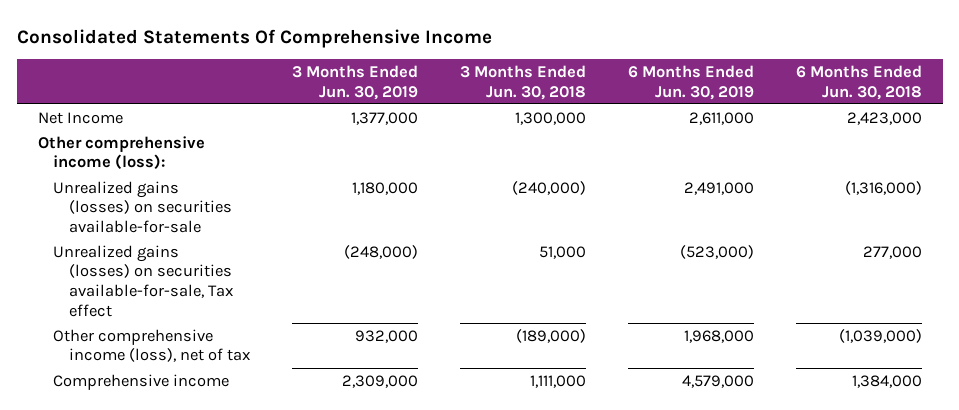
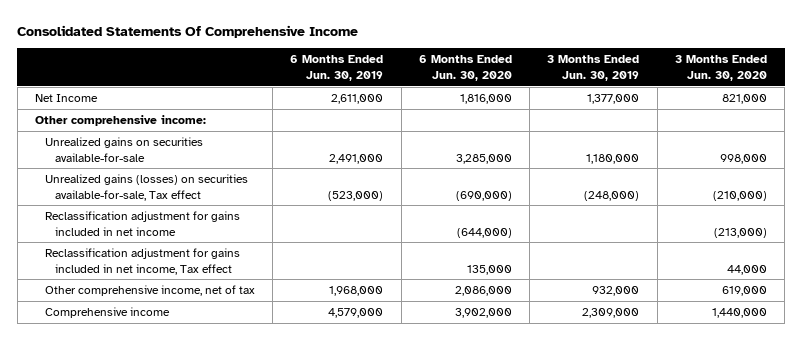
[459,64,586,100] 3 Months Ended Jun. 30, 2018 -> none
[795,64,922,100] 6 Months Ended Jun. 30, 2018 -> none
none -> [418,55,512,81] 6 Months Ended Jun. 30, 2020
none -> [674,55,767,81] 3 Months Ended Jun. 30, 2020
[37,135,205,170] Other comprehensive income (loss): -> [35,115,207,127] Other comprehensive income:
[53,180,232,234] Unrealized gains (losses) on securities available-for-sale -> [45,137,204,162] Unrealized gains on securities available-for-sale
none -> [45,211,241,236] Reclassification adjustment for gains included in net income
none -> [45,248,241,275] Reclassification adjustment for gains included in net income, Tax effect
[53,328,250,363] Other comprehensive income (loss), net of tax -> [45,285,256,297] Other comprehensive income, net of tax

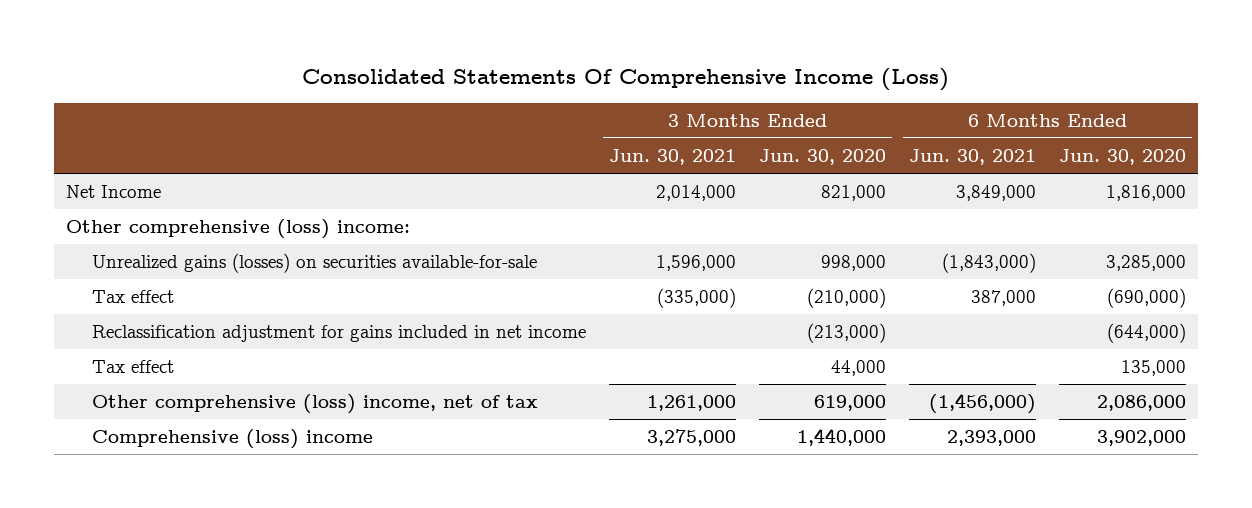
[17,25,359,39] Consolidated Statements Of Comprehensive Income -> [301,67,949,91] Consolidated Statements Of Comprehensive Income (Loss)
[290,55,384,81] 6 Months Ended Jun. 30, 2019 -> none
[547,55,640,81] 3 Months Ended Jun. 30, 2019 -> none
none -> [609,149,737,166] Jun. 30, 2021
none -> [909,149,1037,166] Jun. 30, 2021
[35,115,207,127] Other comprehensive income: -> [65,219,410,240] Other comprehensive (loss) income:
[45,137,204,162] Unrealized gains on securities available-for-sale -> [92,253,538,274] Unrealized gains (losses) on securities available-for-sale
[45,174,249,201] Unrealized gains (losses) on securities available-for-sale, Tax effect -> [92,290,175,304] Tax effect
[45,248,241,275] Reclassification adjustment for gains included in net income, Tax effect -> [92,360,175,374] Tax effect
[45,285,256,297] Other comprehensive income, net of tax -> [92,394,539,415] Other comprehensive (loss) income, net of tax
[45,307,171,319] Comprehensive income -> [92,429,374,450] Comprehensive (loss) income

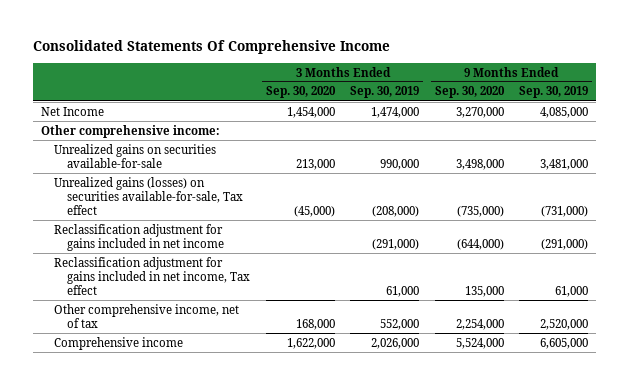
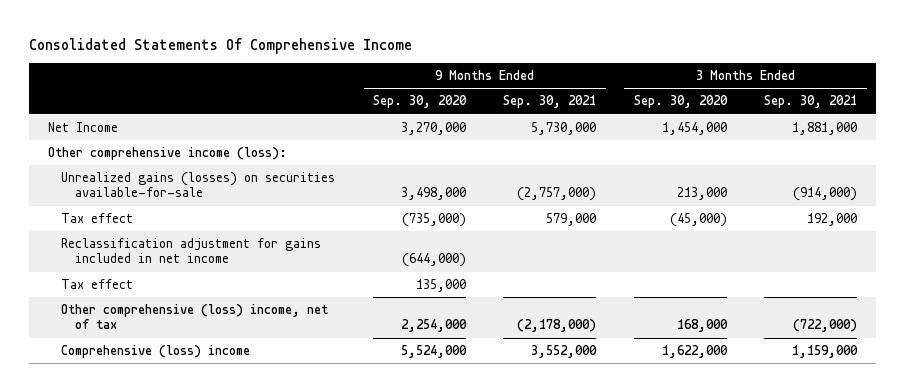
[350,86,420,99] Sep. 30, 2019 -> none
[518,86,588,99] Sep. 30, 2019 -> none
none -> [503,95,597,109] Sep. 30, 2021
none -> [764,95,858,109] Sep. 30, 2021
[40,124,220,138] Other comprehensive income: -> [47,147,287,161] Other comprehensive income (loss):
[54,143,217,168] Unrealized gains on securities available-for-sale -> [61,172,336,198] Unrealized gains (losses) on securities available-for-sale
[54,176,244,215] Unrealized gains (losses) on securities available-for-sale, Tax effect -> [61,213,134,224] Tax effect
[54,256,251,295] Reclassification adjustment for gains included in net income, Tax effect -> [61,279,134,290] Tax effect
[54,303,240,328] Other comprehensive income, net of tax -> [61,304,329,330] Other comprehensive (loss) income, net of tax
[54,336,184,350] Comprehensive income -> [61,345,251,359] Comprehensive (loss) income

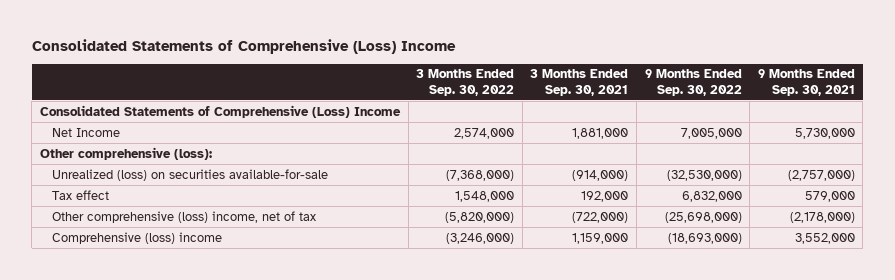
[29,37,413,54] Consolidated Statements Of Comprehensive Income -> [31,39,456,55] Consolidated Statements of Comprehensive (Loss) Income
[372,95,467,109] Sep. 30, 2020 -> none
[633,95,728,109] Sep. 30, 2020 -> none
none -> [416,69,515,96] 3 Months Ended Sep. 30, 2022
none -> [644,69,742,96] 9 Months Ended Sep. 30, 2022
none -> [40,104,402,118] Consolidated Statements of Comprehensive (Loss) Income
[47,147,287,161] Other comprehensive income (loss): -> [40,146,213,160] Other comprehensive (loss):
[61,172,336,198] Unrealized gains (losses) on securities available-for-sale -> [52,168,329,181] Unrealized (loss) on securities available-for-sale
[61,238,322,264] Reclassification adjustment for gains included in net income -> none
[61,279,134,290] Tax effect -> none

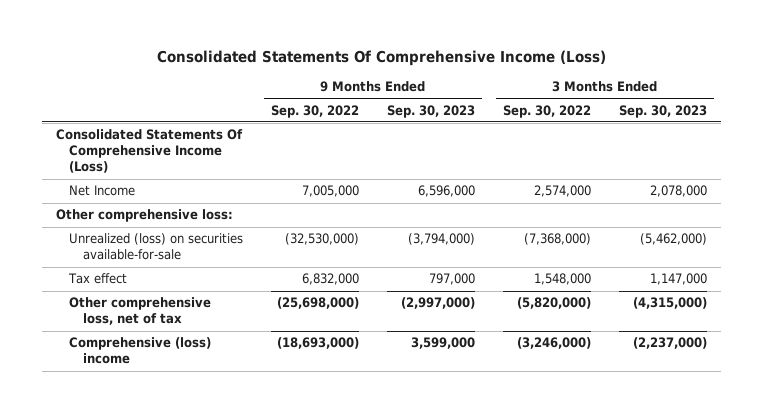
[31,39,456,55] Consolidated Statements of Comprehensive (Loss) Income -> [156,49,606,66] Consolidated Statements Of Comprehensive Income (Loss)
[530,69,629,96] 3 Months Ended Sep. 30, 2021 -> none
[757,69,855,96] 9 Months Ended Sep. 30, 2021 -> none
none -> [387,104,476,118] Sep. 30, 2023
none -> [619,104,708,118] Sep. 30, 2023
[40,104,402,118] Consolidated Statements of Comprehensive (Loss) Income -> [56,129,244,174] Consolidated Statements Of Comprehensive Income (Loss)
[40,146,213,160] Other comprehensive (loss): -> [56,209,234,223] Other comprehensive loss:
[52,210,317,223] Other comprehensive (loss) income, net of tax -> [69,297,212,326] Other comprehensive loss, net of tax

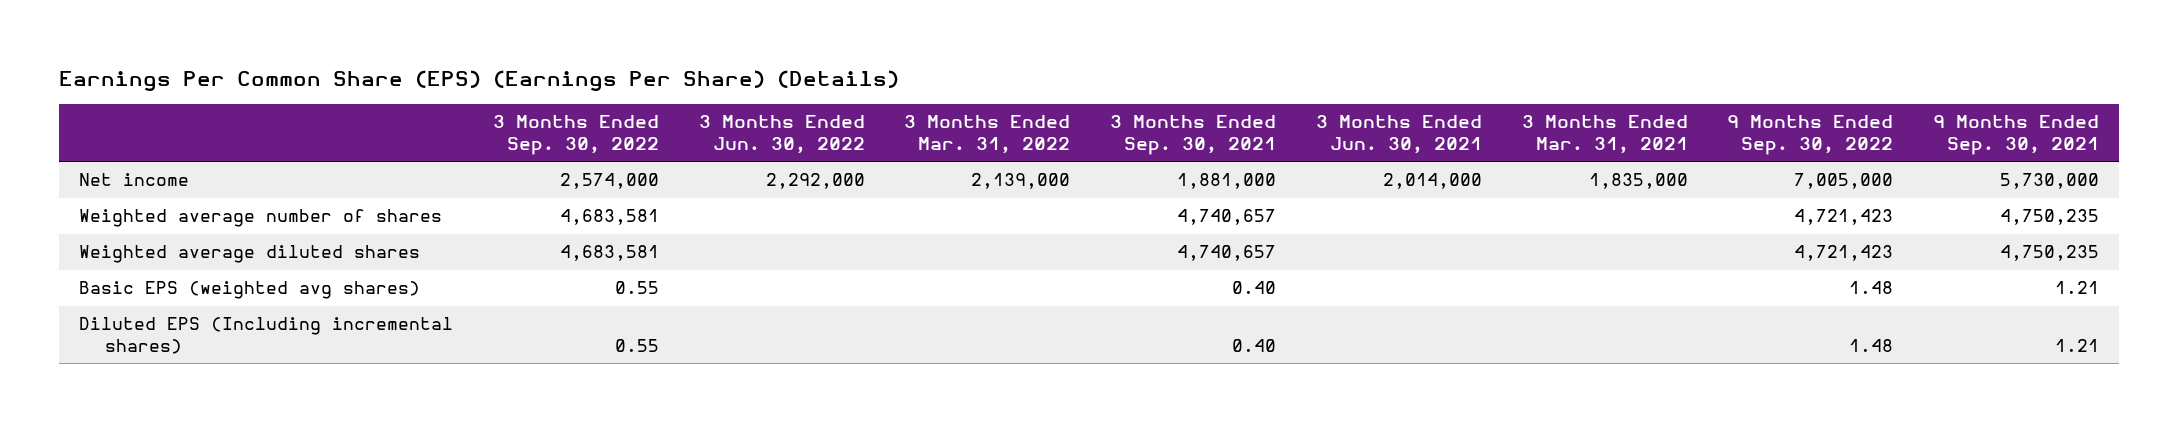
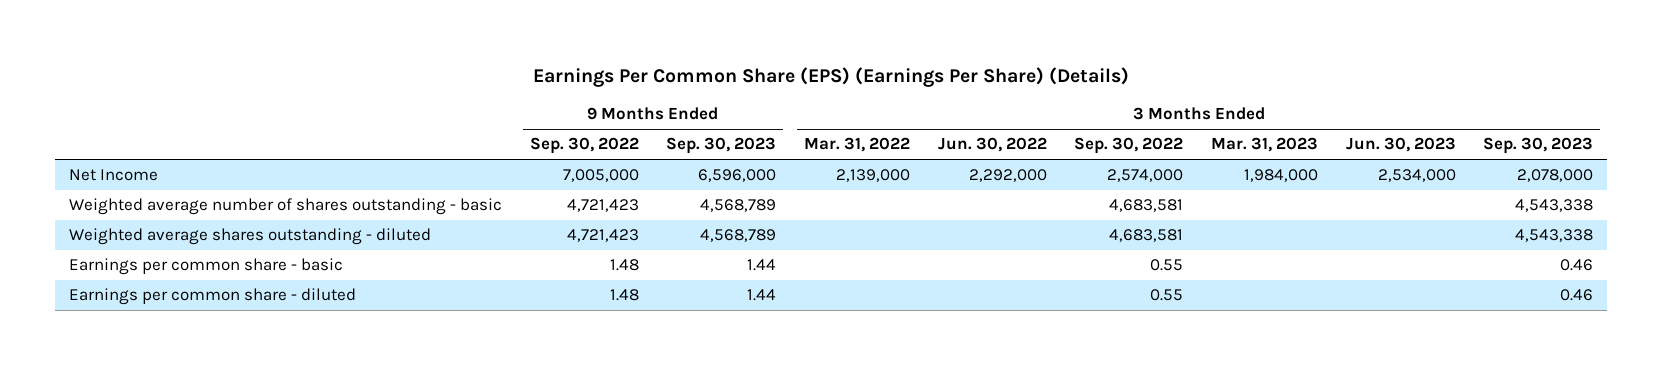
[1110,115,1277,155] 3 Months Ended Sep. 30, 2021 -> none
[1315,115,1482,154] 3 Months Ended Jun. 30, 2021 -> none
[1521,115,1688,154] 3 Months Ended Mar. 31, 2021 -> none
[1933,115,2100,155] 9 Months Ended Sep. 30, 2021 -> none
none -> [666,137,777,155] Sep. 30, 2023
none -> [1210,137,1318,153] Mar. 31, 2023
none -> [1345,137,1456,153] Jun. 30, 2023
none -> [1483,137,1594,155] Sep. 30, 2023
[79,173,190,187] Net income -> [69,169,159,182] Net Income
[79,209,443,228] Weighted average number of shares -> [69,198,503,216] Weighted average number of shares outstanding - basic
[79,245,421,264] Weighted average diluted shares -> [69,228,432,246] Weighted average shares outstanding - diluted
[79,281,421,300] Basic EPS (weighted avg shares) -> [69,258,344,276] Earnings per common share - basic
[79,317,454,354] Diluted EPS (Including incremental shares) -> [69,288,357,306] Earnings per common share - diluted

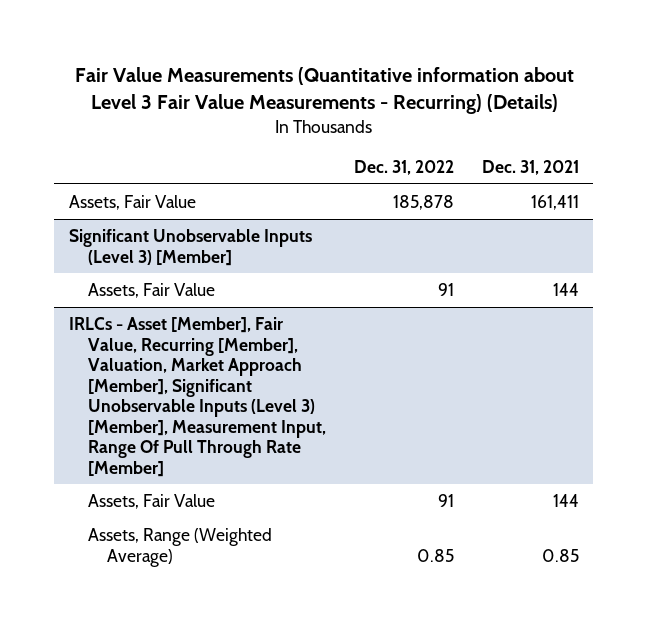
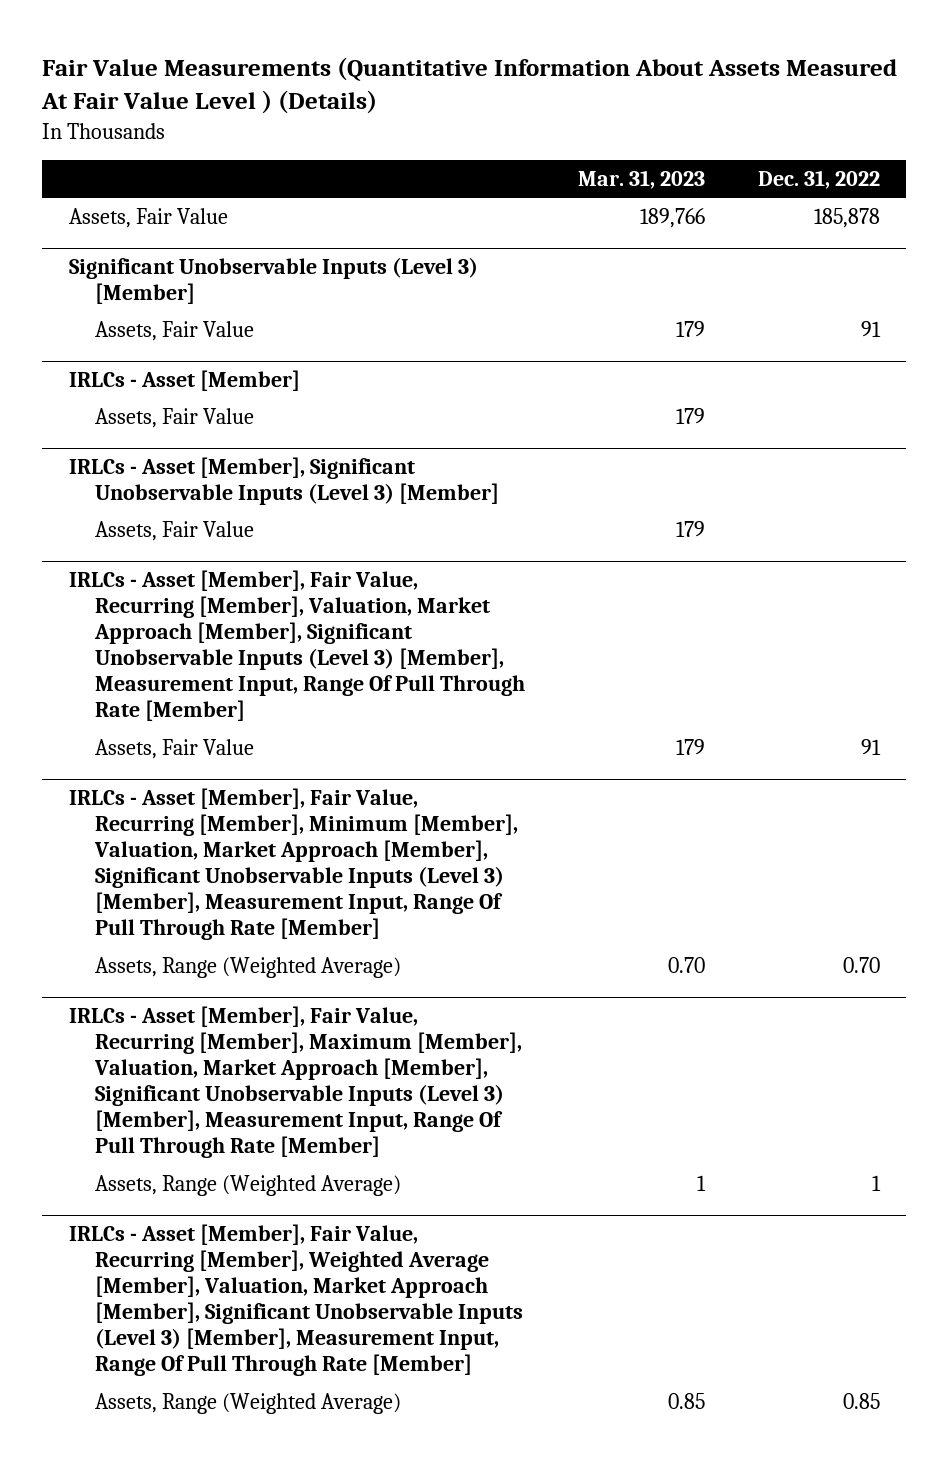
[74,66,574,114] Fair Value Measurements (Quantitative information about Level 3 Fair Value Measurements - Recurring) (Details) -> [41,56,898,115] Fair Value Measurements (Quantitative Information About Assets Measured At Fair Value Level ) (Details)
[482,160,580,176] Dec. 31, 2021 -> none
none -> [578,170,706,190] Mar. 31, 2023
none -> [68,369,300,391] IRLCs - Asset [Member]
none -> [95,407,255,428] Assets, Fair Value
none -> [68,456,500,505] IRLCs - Asset [Member], Significant Unobservable Inputs (Level 3) [Member]
none -> [95,520,255,541] Assets, Fair Value
none -> [68,787,519,941] IRLCs - Asset [Member], Fair Value, Recurring [Member], Minimum [Member], Valuation, Market Approach [Member], Significant Unobservable Inputs (Level 3) [Member], Measurement Input, Range Of Pull Through Rate [Member]
none -> [95,956,402,978] Assets, Range (Weighted Average)
none -> [68,1005,523,1159] IRLCs - Asset [Member], Fair Value, Recurring [Member], Maximum [Member], Valuation, Market Approach [Member], Significant Unobservable Inputs (Level 3) [Member], Measurement Input, Range Of Pull Through Rate [Member]
none -> [95,1174,402,1196] Assets, Range (Weighted Average)
none -> [68,1223,524,1377] IRLCs - Asset [Member], Fair Value, Recurring [Member], Weighted Average [Member], Valuation, Market Approach [Member], Significant Unobservable Inputs (Level 3) [Member], Measurement Input, Range Of Pull Through Rate [Member]

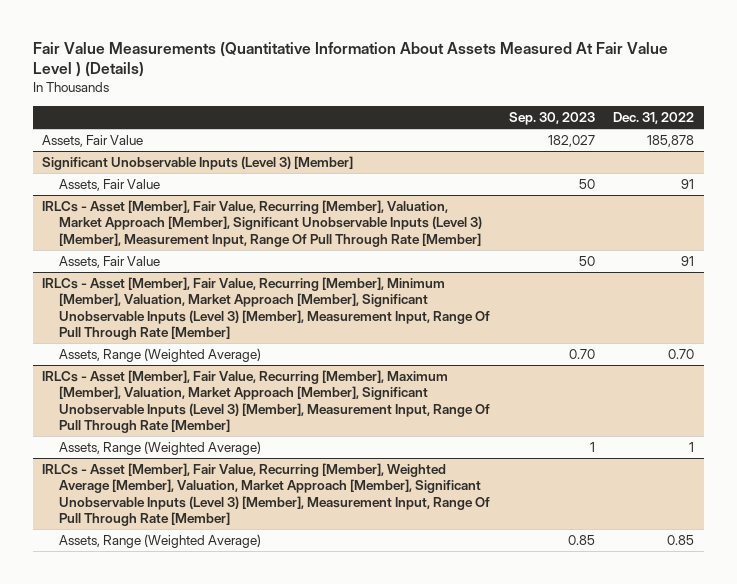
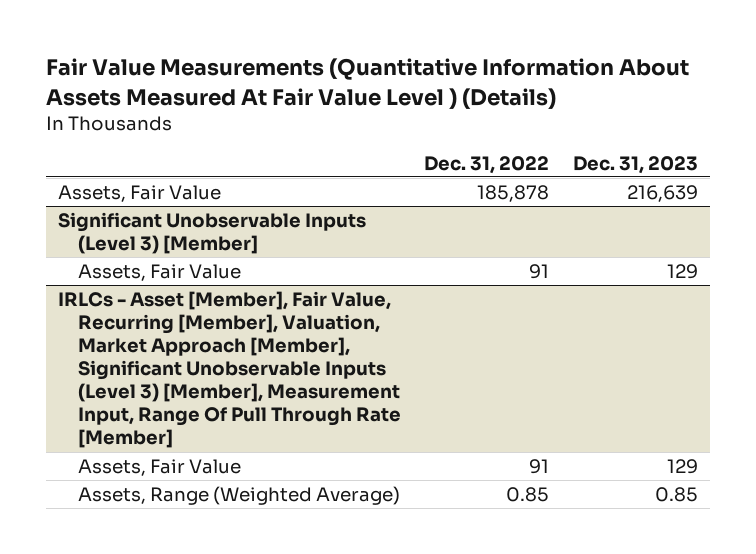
[508,111,595,125] Sep. 30, 2023 -> none
none -> [572,155,698,174] Dec. 31, 2023
[42,276,491,340] IRLCs - Asset [Member], Fair Value, Recurring [Member], Minimum [Member], Valuation, Market Approach [Member], Significant Unobservable Inputs (Level 3) [Member], Measurement Input, Range Of Pull Through Rate [Member] -> none
[59,347,262,362] Assets, Range (Weighted Average) -> none
[42,369,491,433] IRLCs - Asset [Member], Fair Value, Recurring [Member], Maximum [Member], Valuation, Market Approach [Member], Significant Unobservable Inputs (Level 3) [Member], Measurement Input, Range Of Pull Through Rate [Member] -> none
[59,440,262,455] Assets, Range (Weighted Average) -> none
[42,462,491,526] IRLCs - Asset [Member], Fair Value, Recurring [Member], Weighted Average [Member], Valuation, Market Approach [Member], Significant Unobservable Inputs (Level 3) [Member], Measurement Input, Range Of Pull Through Rate [Member] -> none

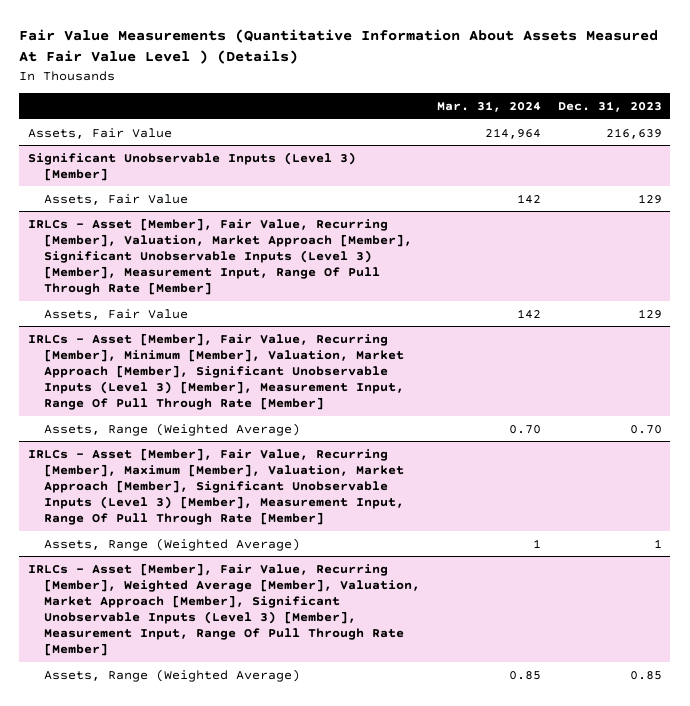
[424,155,550,174] Dec. 31, 2022 -> none
none -> [436,100,541,112] Mar. 31, 2024
none -> [27,332,404,410] IRLCs - Asset [Member], Fair Value, Recurring [Member], Minimum [Member], Valuation, Market Approach [Member], Significant Unobservable Inputs (Level 3) [Member], Measurement Input, Range Of Pull Through Rate [Member]
none -> [43,422,300,436] Assets, Range (Weighted Average)
none -> [27,447,404,525] IRLCs - Asset [Member], Fair Value, Recurring [Member], Maximum [Member], Valuation, Market Approach [Member], Significant Unobservable Inputs (Level 3) [Member], Measurement Input, Range Of Pull Through Rate [Member]
none -> [43,537,300,551] Assets, Range (Weighted Average)
none -> [27,562,420,656] IRLCs - Asset [Member], Fair Value, Recurring [Member], Weighted Average [Member], Valuation, Market Approach [Member], Significant Unobservable Inputs (Level 3) [Member], Measurement Input, Range Of Pull Through Rate [Member]

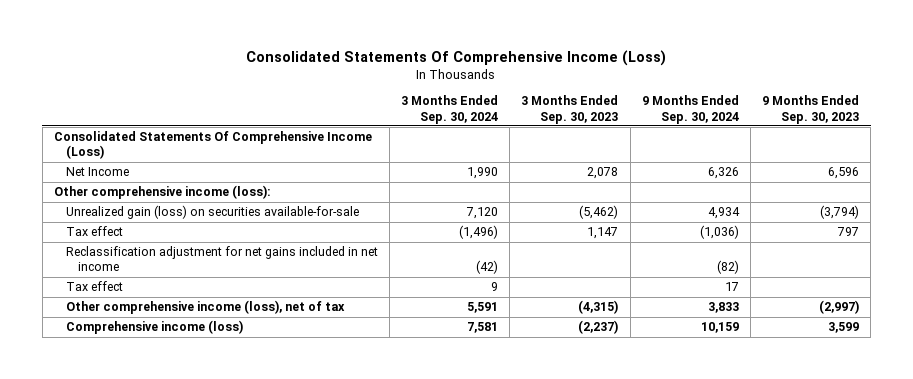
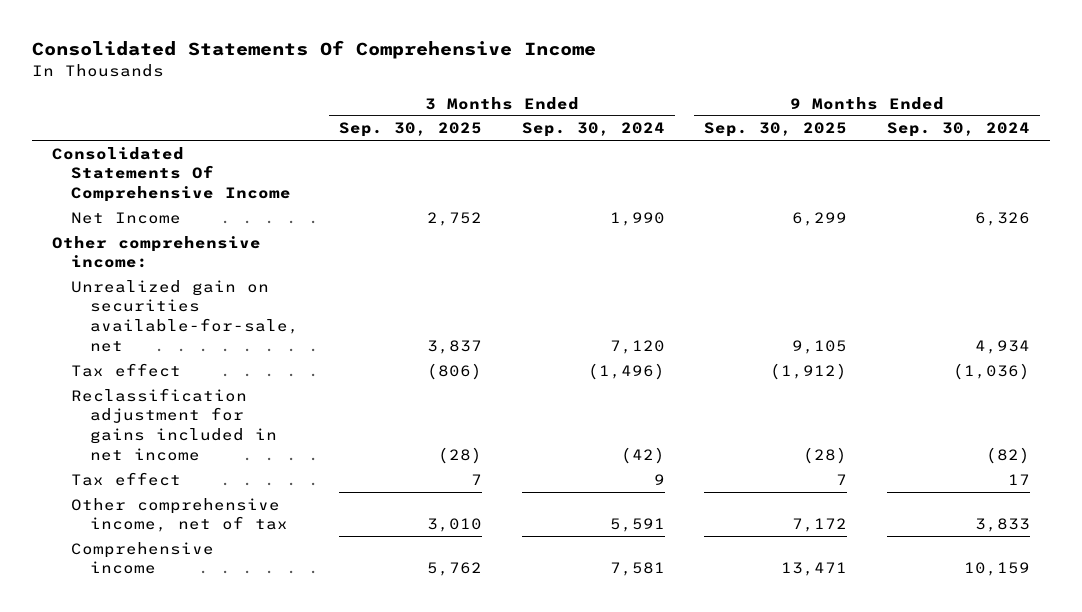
[246,49,667,66] Consolidated Statements Of Comprehensive Income (Loss) -> [31,40,596,60] Consolidated Statements Of Comprehensive Income
[521,95,619,124] 3 Months Ended Sep. 30, 2023 -> none
[761,95,859,124] 9 Months Ended Sep. 30, 2023 -> none
none -> [338,122,482,138] Sep. 30, 2025
none -> [704,122,848,138] Sep. 30, 2025
[53,131,372,160] Consolidated Statements Of Comprehensive Income (Loss) -> [51,146,291,202] Consolidated Statements Of Comprehensive Income
[53,185,271,200] Other comprehensive income (loss): -> [51,235,261,269] Other comprehensive income:
[65,205,359,220] Unrealized gain (loss) on securities available-for-sale -> [70,279,300,352] Unrealized gain on securities available-for-sale, net
[65,246,378,272] Reclassification adjustment for net gains included in net income -> [70,387,278,461] Reclassification adjustment for gains included in net income
[65,300,345,315] Other comprehensive income (loss), net of tax -> [70,497,289,533] Other comprehensive income, net of tax
[65,320,243,335] Comprehensive income (loss) -> [70,541,214,575] Comprehensive income

